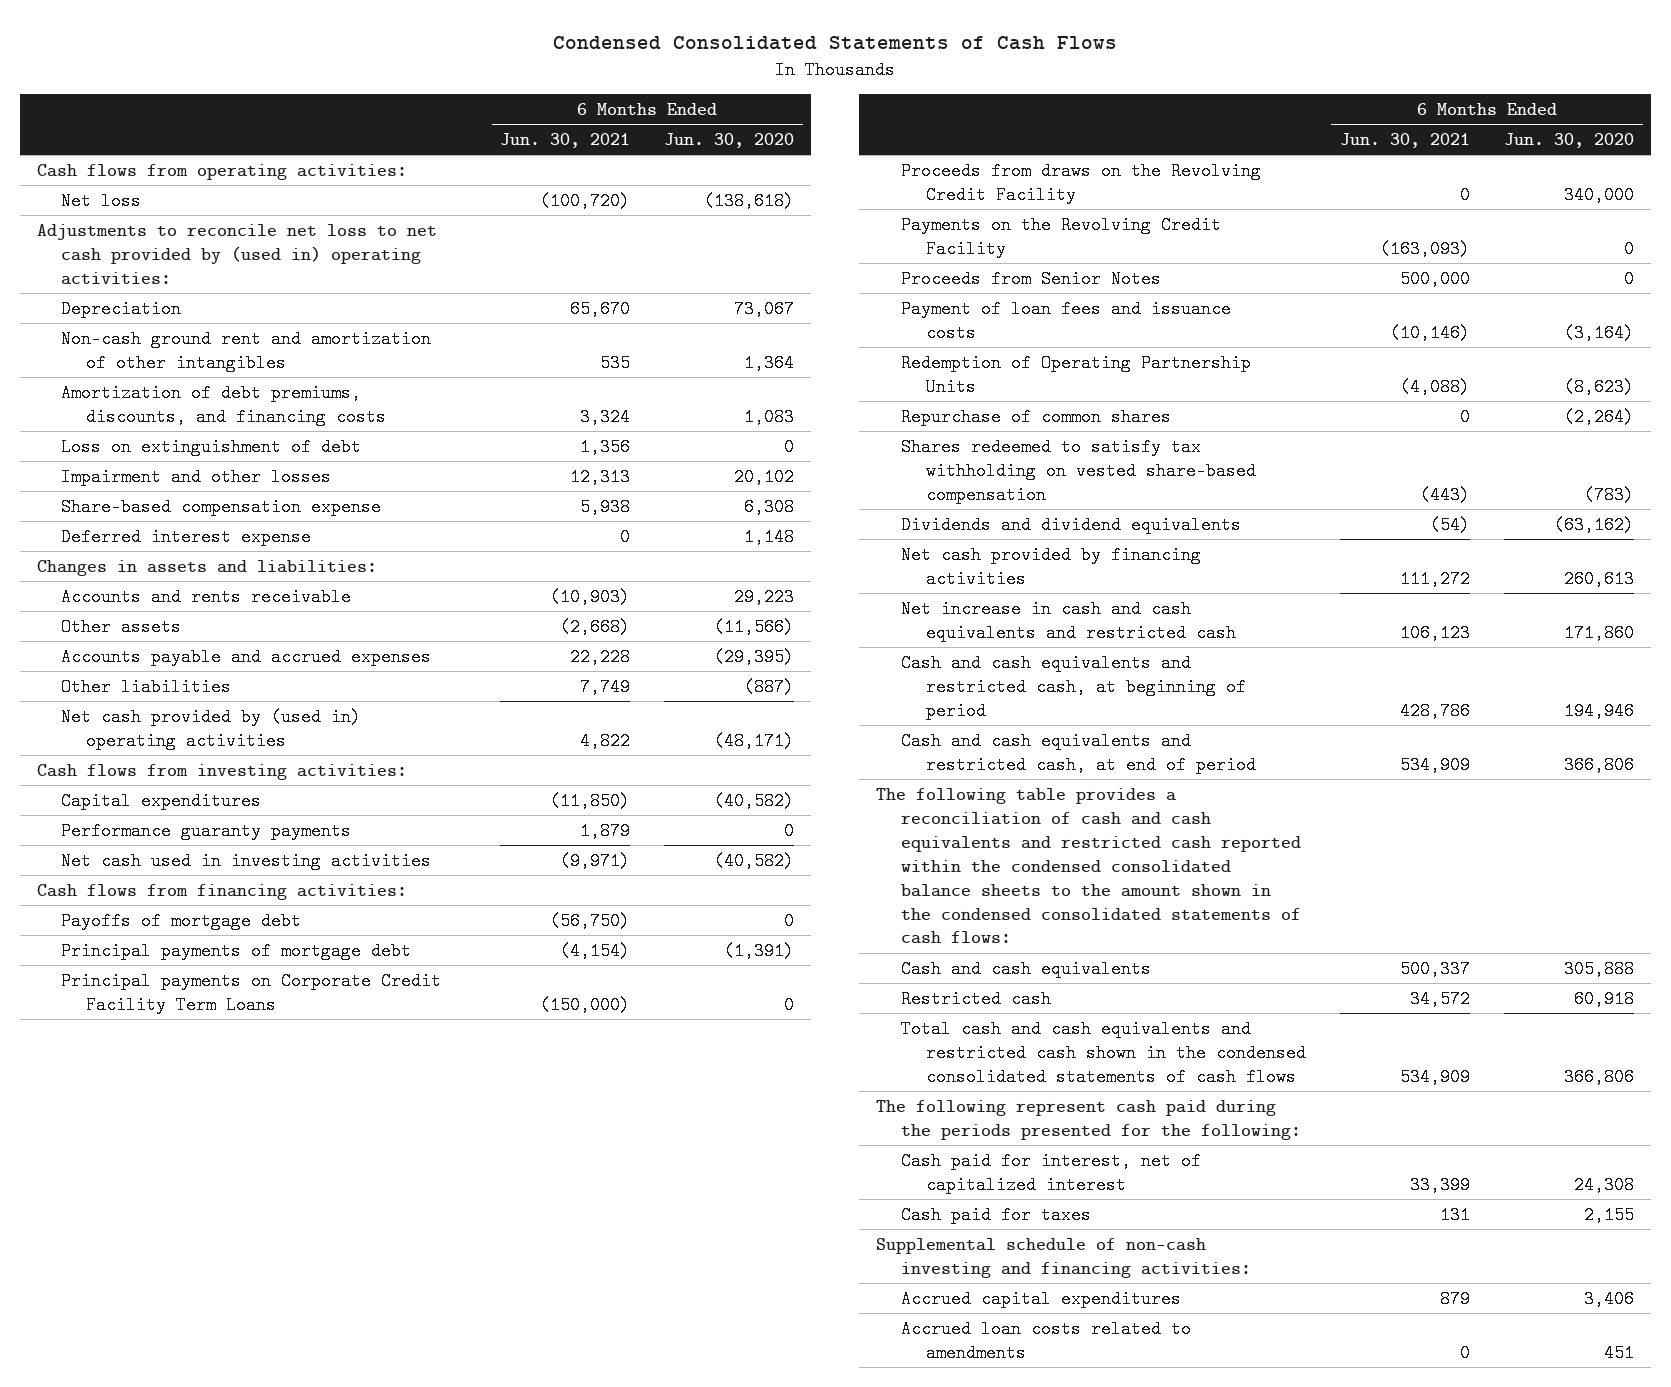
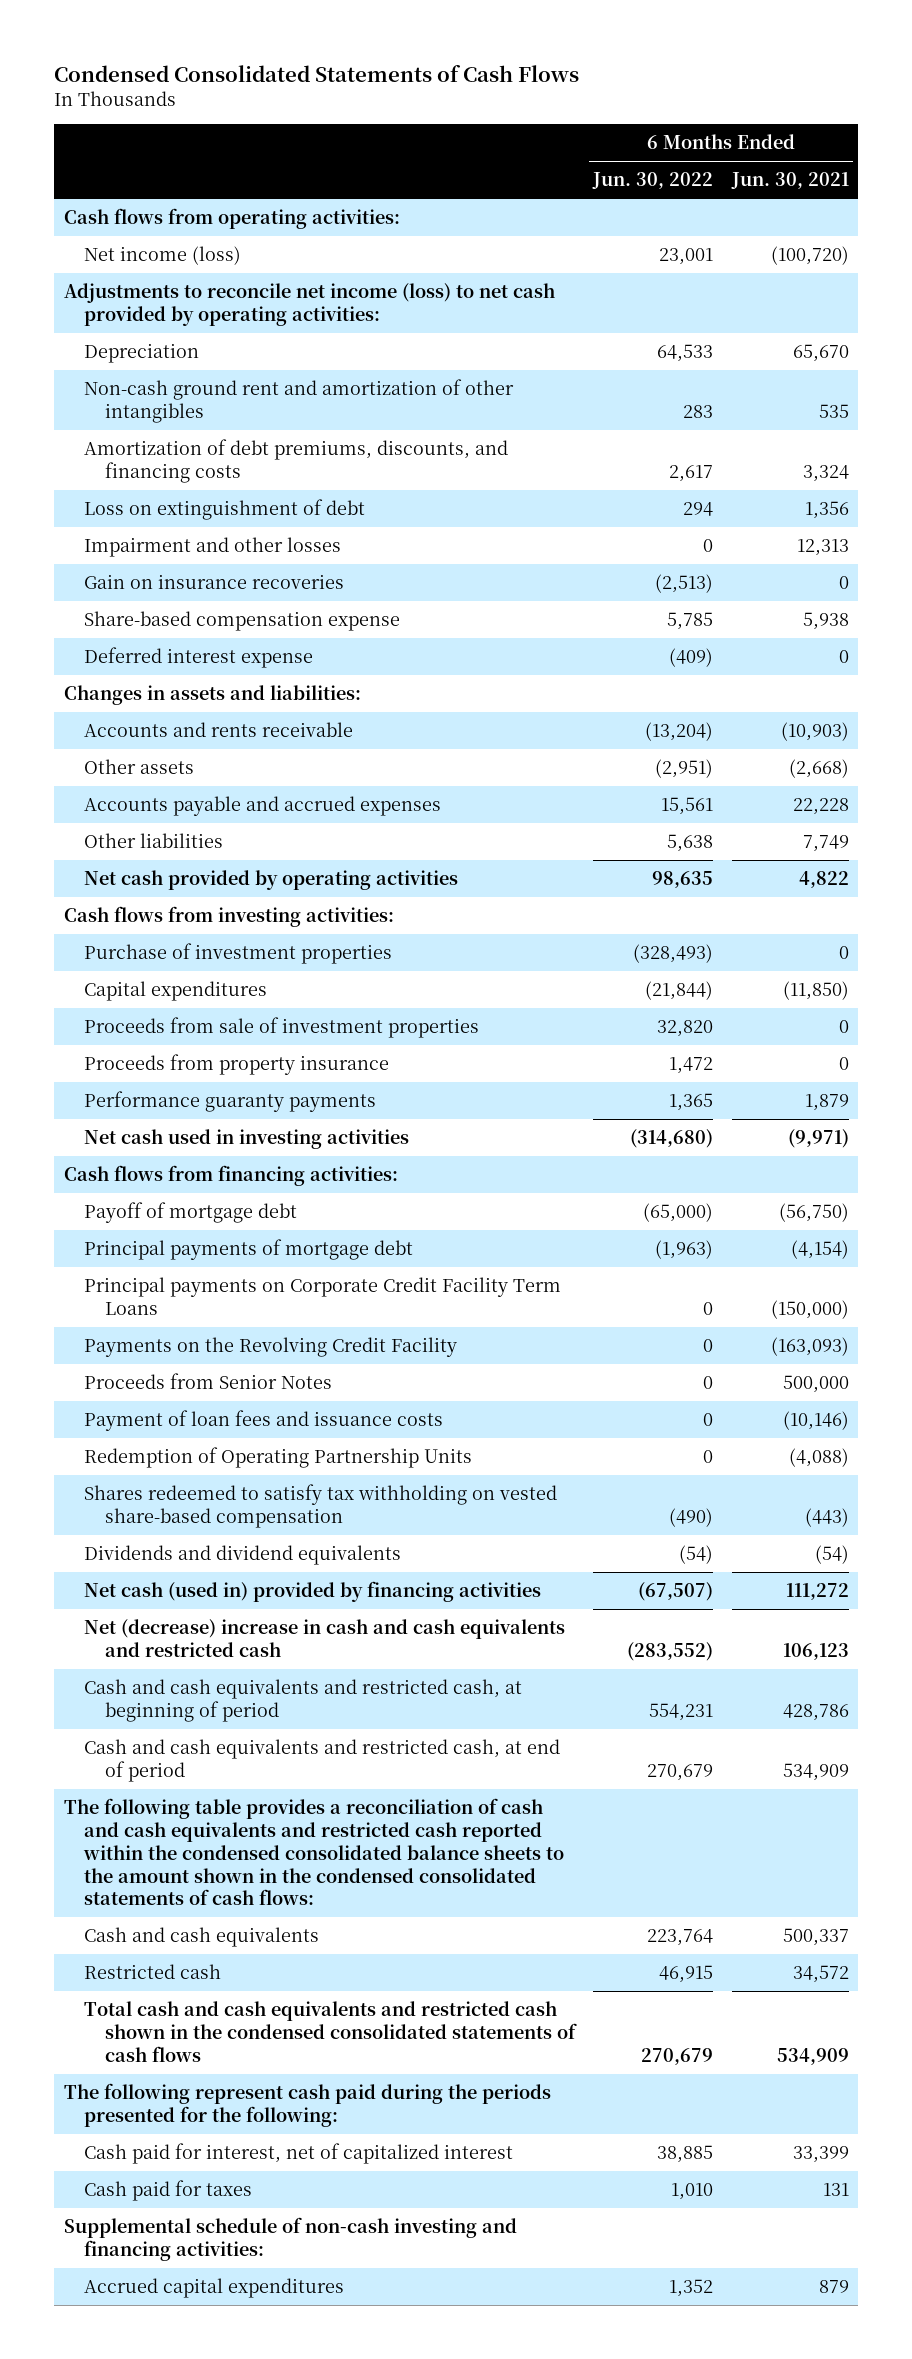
[664,133,795,149] Jun. 30, 2020 -> none
none -> [592,172,714,190] Jun. 30, 2022
[61,191,142,210] Net loss -> [84,245,242,265] Net income (loss)
[36,223,437,285] Adjustments to reconcile net loss to net cash provided by (used in) operating activities: -> [63,282,555,326] Adjustments to reconcile net income (loss) to net cash provided by operating activities:
none -> [84,573,345,589] Gain on insurance recoveries
[61,707,362,750] Net cash provided by (used in) operating activities -> [84,869,459,890] Net cash provided by operating activities
none -> [84,942,393,964] Purchase of investment properties
none -> [84,1016,480,1038] Proceeds from sale of investment properties
none -> [84,1053,390,1075] Proceeds from property insurance
[61,911,302,930] Payoffs of mortgage debt -> [84,1201,298,1223] Payoff of mortgage debt
[901,161,1262,204] Proceeds from draws on the Revolving Credit Facility -> none
[901,407,1172,426] Repurchase of common shares -> none
[901,545,1202,588] Net cash provided by financing activities -> [84,1580,542,1602] Net cash (used in) provided by financing activities
[901,599,1236,642] Net increase in cash and cash equivalents and restricted cash -> [84,1618,566,1657] Net (decrease) increase in cash and cash equivalents and restricted cash
[901,1319,1192,1362] Accrued loan costs related to amendments -> none

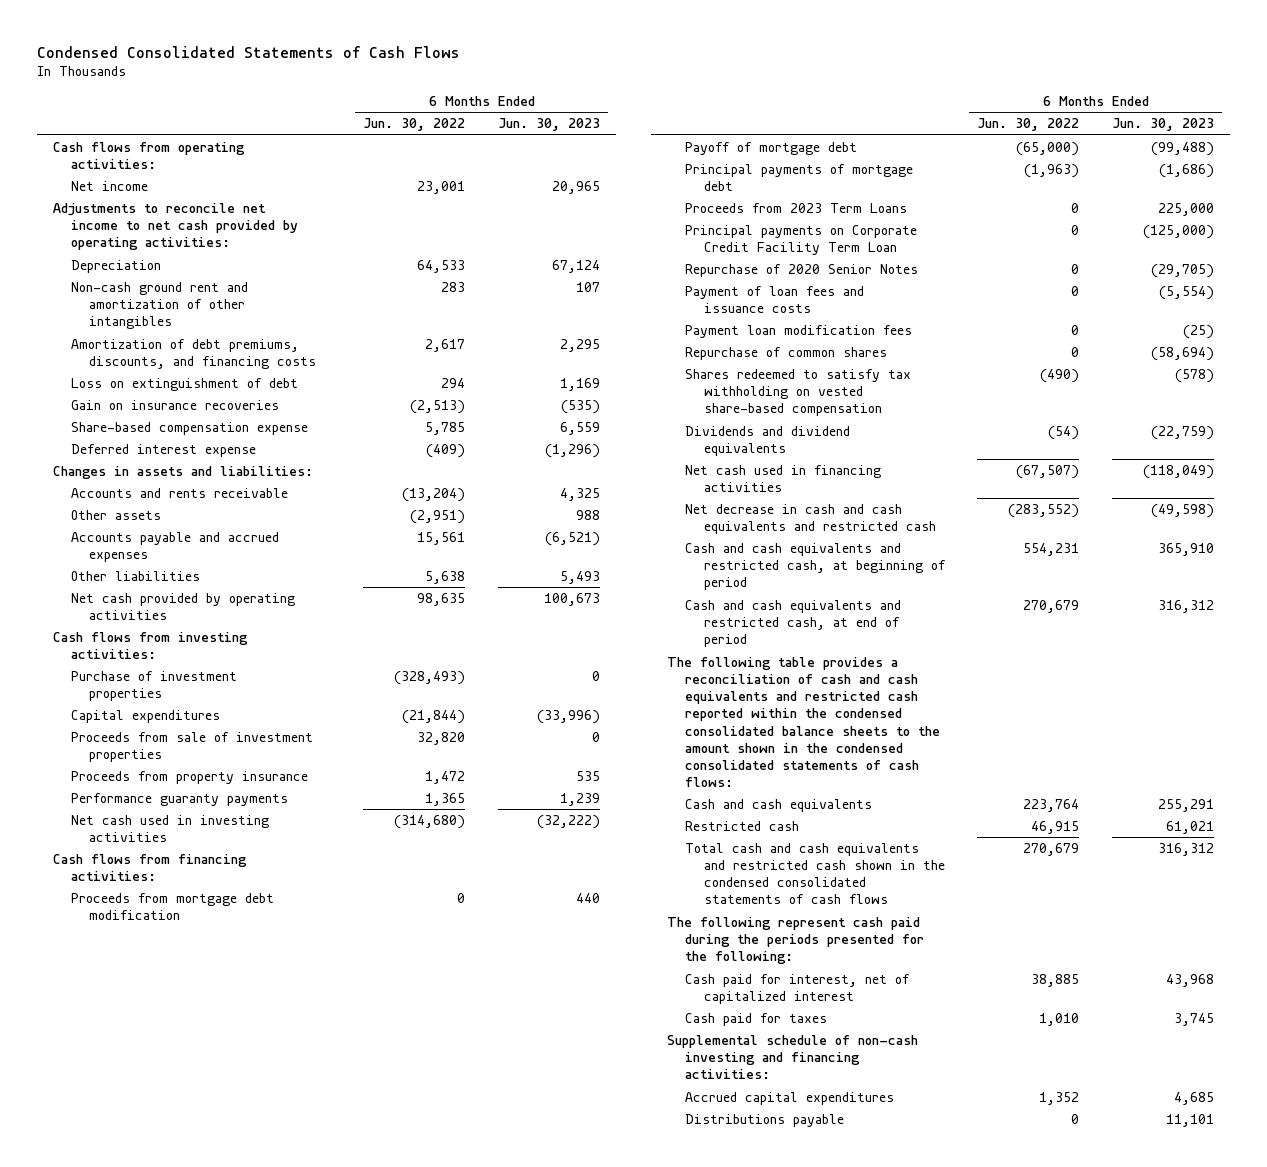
[730,172,849,190] Jun. 30, 2021 -> none
none -> [497,118,600,132] Jun. 30, 2023
[84,245,242,265] Net income (loss) -> [71,180,149,191] Net income
[63,282,555,326] Adjustments to reconcile net income (loss) to net cash provided by operating activities: -> [52,202,299,251] Adjustments to reconcile net income to net cash provided by operating activities:
[84,536,342,557] Impairment and other losses -> none
none -> [71,892,275,921] Proceeds from mortgage debt modification
[84,1336,458,1357] Payments on the Revolving Credit Facility -> none
[84,1372,333,1389] Proceeds from Senior Notes -> none
none -> [685,202,908,213] Proceeds from 2023 Term Loans
[84,1276,562,1315] Principal payments on Corporate Credit Facility Term Loans -> [685,224,918,256] Principal payments on Corporate Credit Facility Term Loan
none -> [685,263,919,277] Repurchase of 2020 Senior Notes
[84,1446,473,1468] Redemption of Operating Partnership Units -> none
none -> [685,324,913,338] Payment loan modification fees
none -> [685,346,888,360] Repurchase of common shares
[84,1580,542,1602] Net cash (used in) provided by financing activities -> [685,464,882,493] Net cash used in financing activities
[84,1618,566,1657] Net (decrease) increase in cash and cash equivalents and restricted cash -> [685,503,936,535] Net decrease in cash and cash equivalents and restricted cash
none -> [685,1113,845,1127] Distributions payable

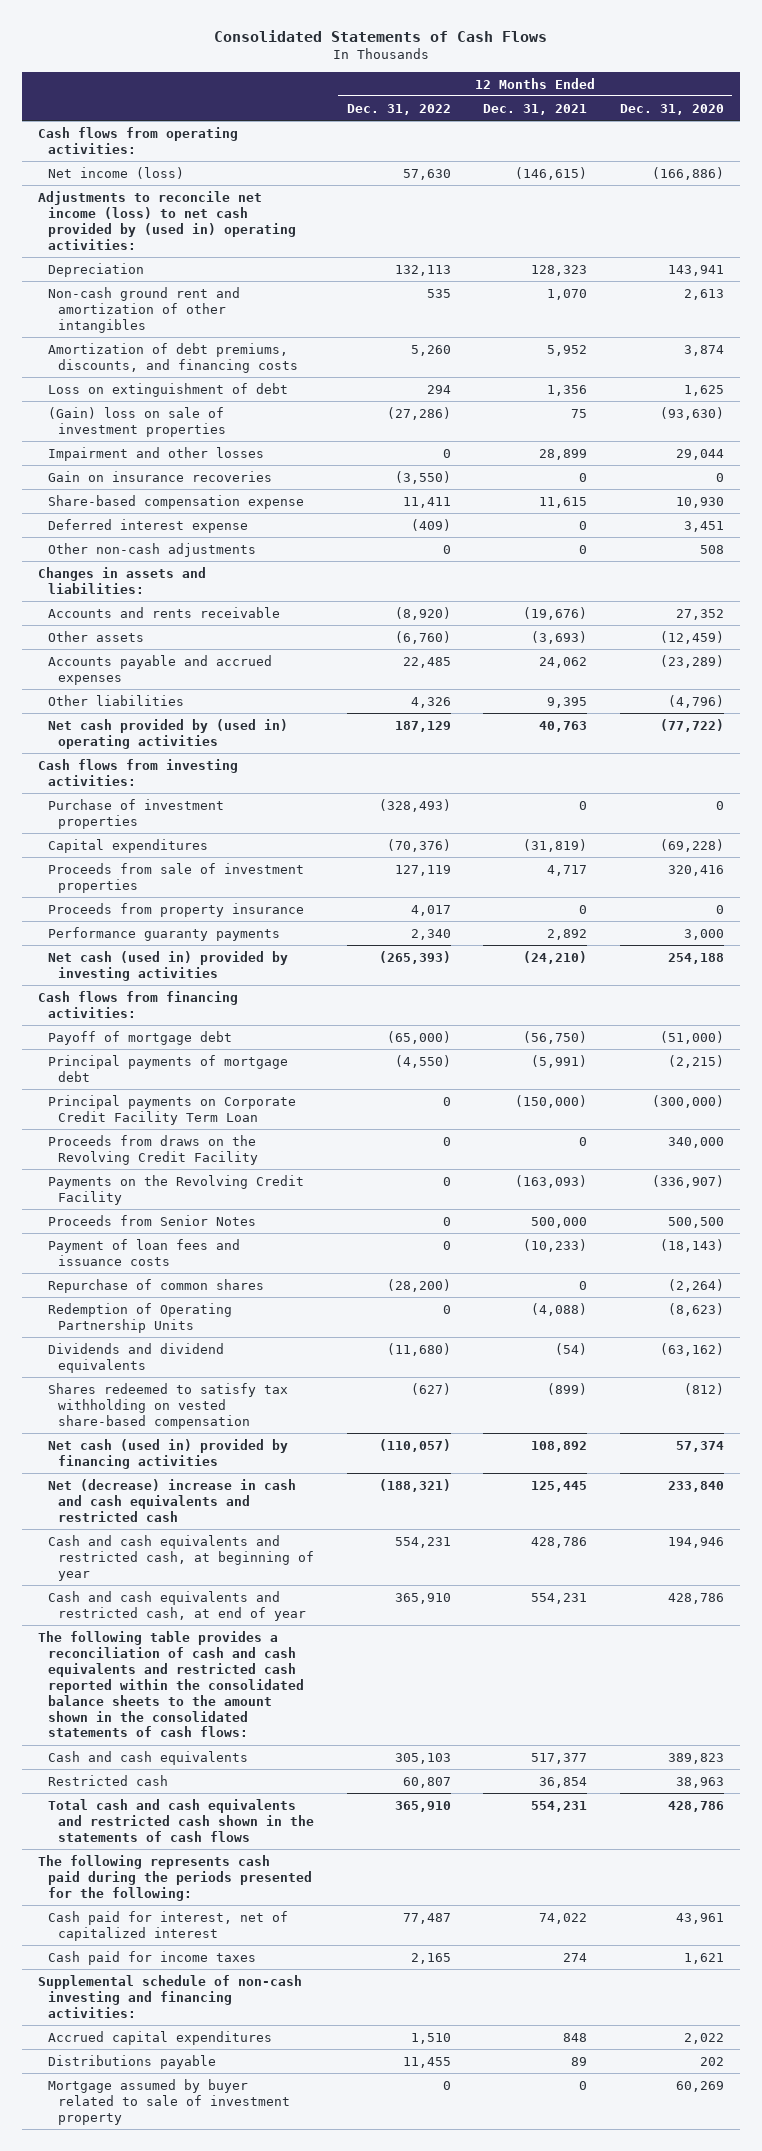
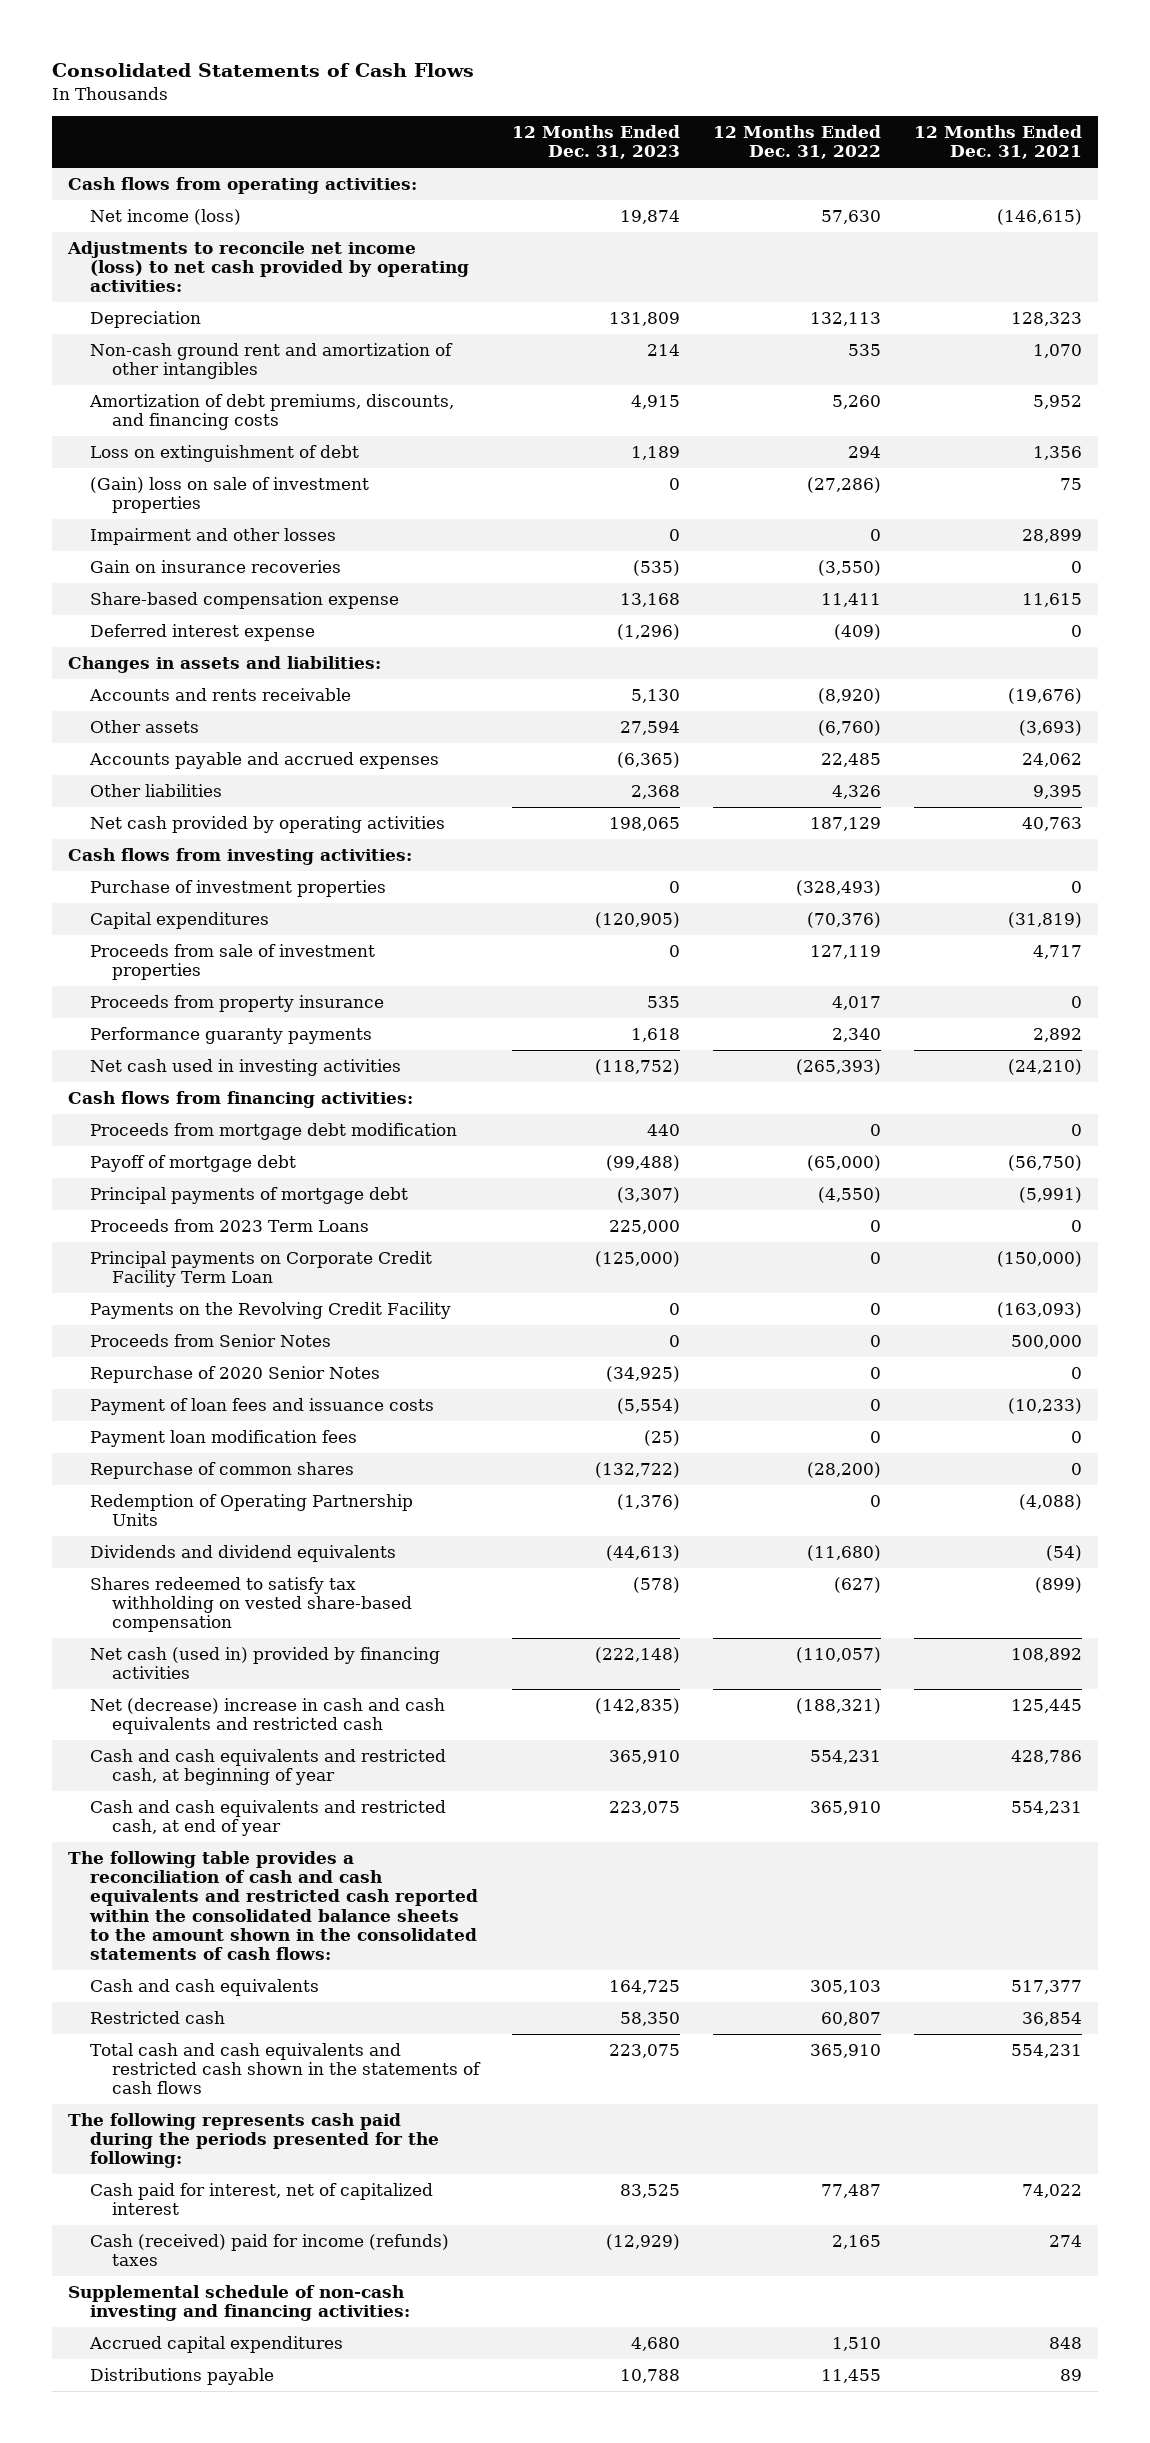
[619,103,724,115] Dec. 31, 2020 -> none
none -> [511,125,680,160] 12 Months Ended Dec. 31, 2023
[38,190,297,250] Adjustments to reconcile net income (loss) to net cash provided by (used in) operating activities: -> [67,240,470,293] Adjustments to reconcile net income (loss) to net cash provided by operating activities:
[48,542,257,557] Other non-cash adjustments -> none
[48,718,289,749] Net cash provided by (used in) operating activities -> [90,815,446,833] Net cash provided by operating activities
[48,950,289,981] Net cash (used in) provided by investing activities -> [90,1058,402,1076] Net cash used in investing activities
none -> [90,1122,458,1140] Proceeds from mortgage debt modification
none -> [90,1218,370,1232] Proceeds from 2023 Term Loans
[48,1134,258,1165] Proceeds from draws on the Revolving Credit Facility -> none
none -> [90,1365,381,1383] Repurchase of 2020 Senior Notes
none -> [90,1429,358,1447] Payment loan modification fees
[48,1950,257,1965] Cash paid for income taxes -> [90,2233,450,2267] Cash (received) paid for income (refunds) taxes
[48,2078,290,2125] Mortgage assumed by buyer related to sale of investment property -> none

